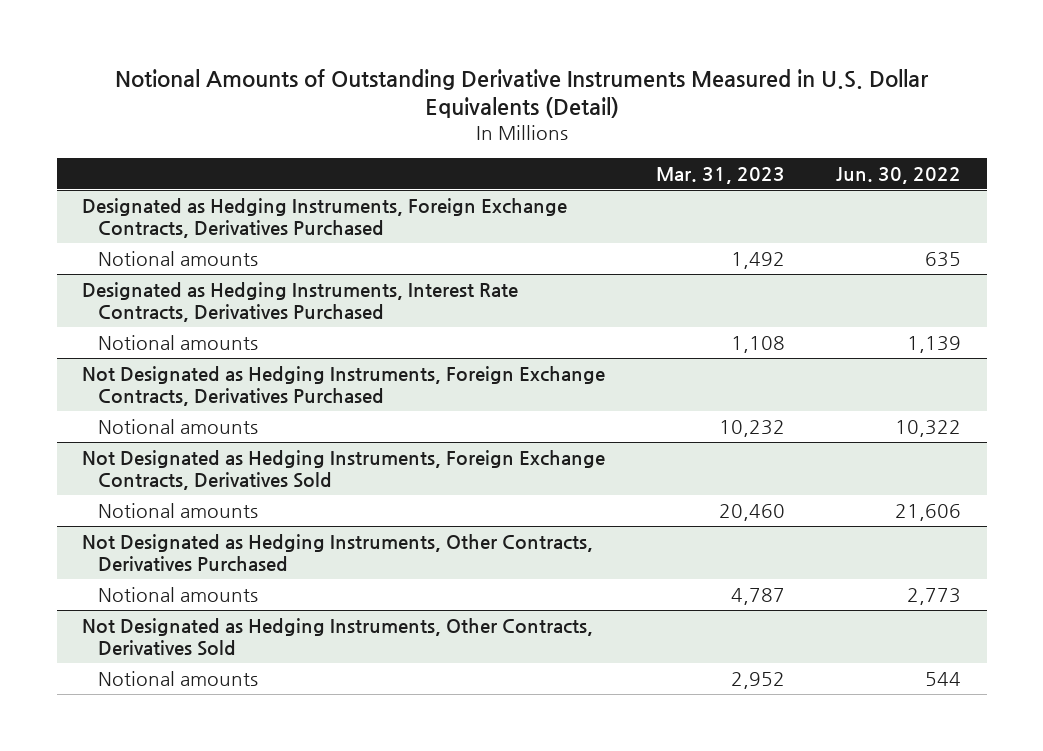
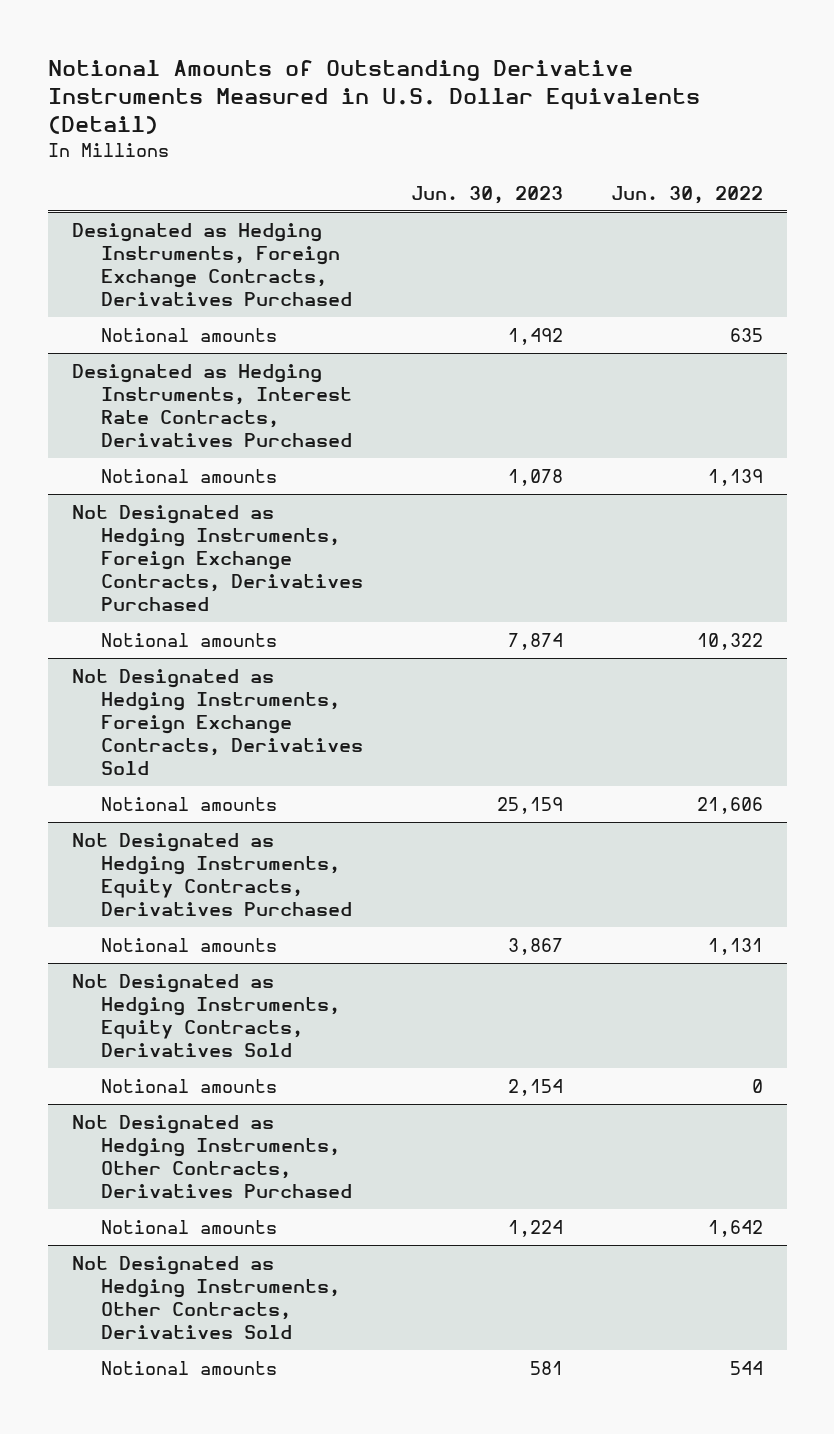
[656,166,786,184] Mar. 31, 2023 -> none
none -> [410,185,563,204] Jun. 30, 2023
none -> [71,832,352,917] Not Designated as Hedging Instruments, Equity Contracts, Derivatives Purchased
none -> [100,937,277,952] Notional amounts
none -> [71,973,340,1058] Not Designated as Hedging Instruments, Equity Contracts, Derivatives Sold
none -> [100,1078,277,1093] Notional amounts
[907,587,962,605] 2,773 -> [707,1219,763,1237] 1,642

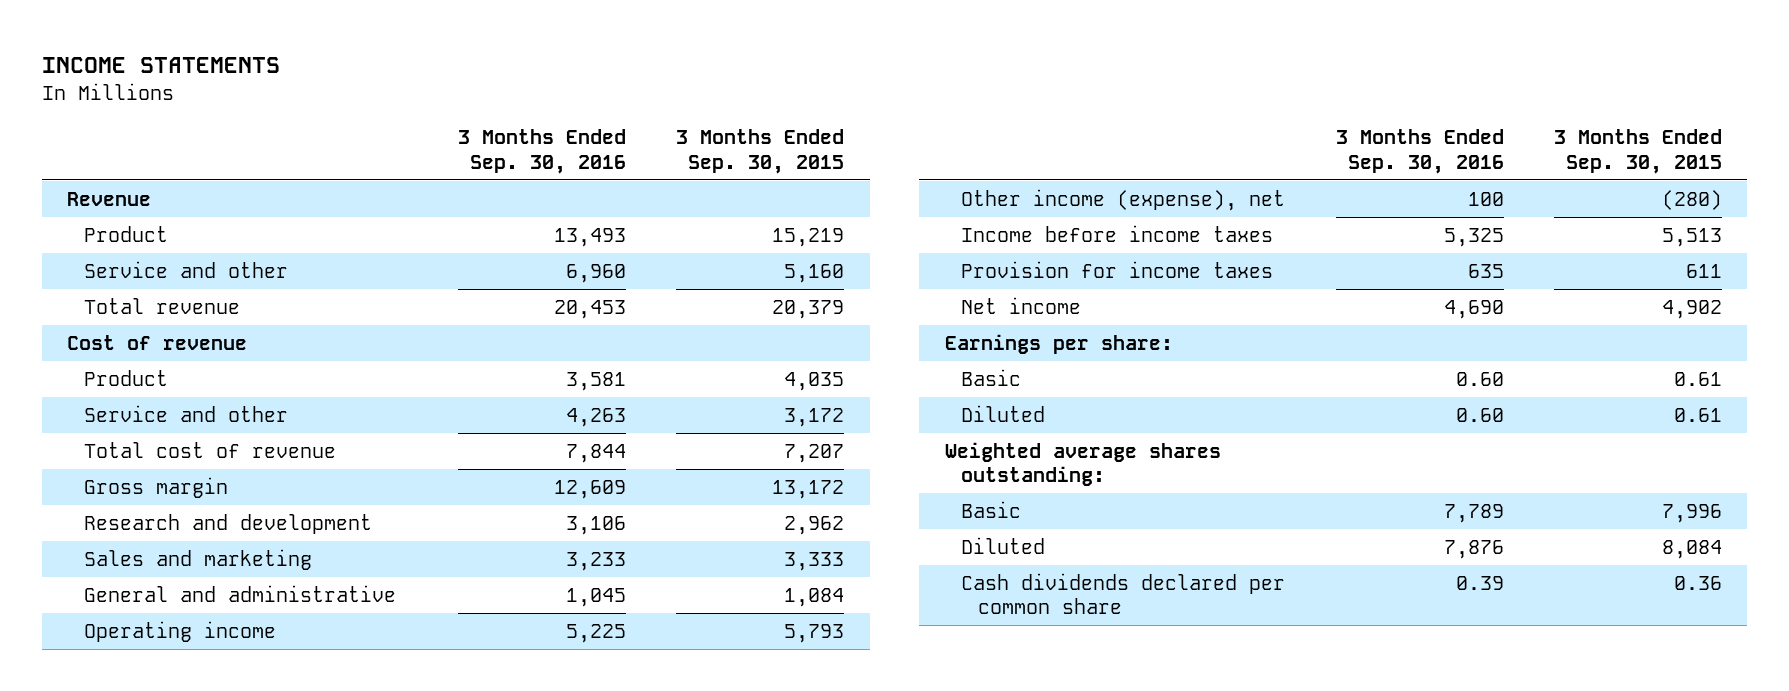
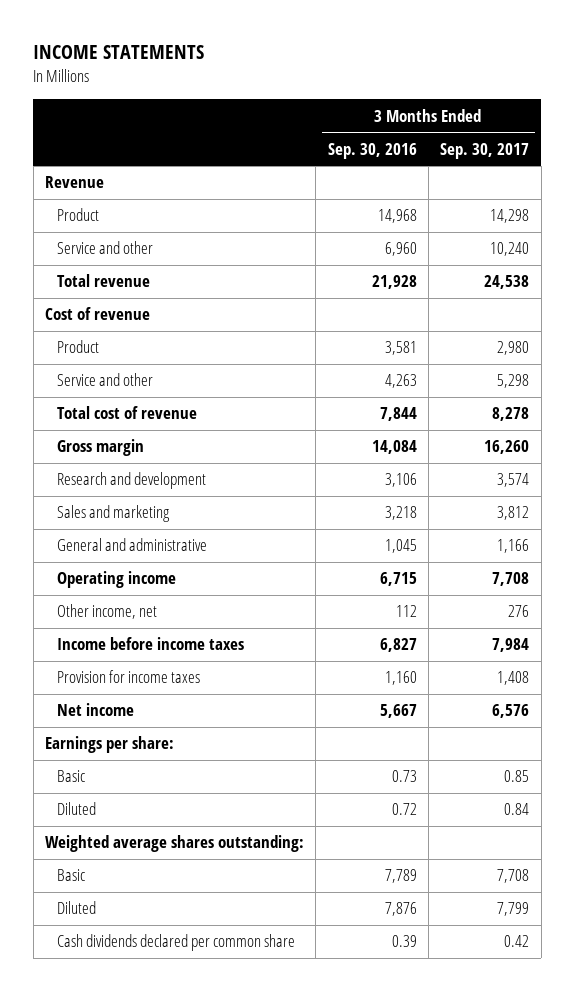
[676,129,845,174] 3 Months Ended Sep. 30, 2015 -> none
none -> [440,142,530,159] Sep. 30, 2017
[554,227,627,247] 13,493 -> [377,209,417,224] 14,968
[554,299,627,319] 20,453 -> [371,275,417,290] 21,928
[554,479,627,499] 12,609 -> [371,440,417,455] 14,084
[566,551,627,571] 3,233 -> [384,506,417,521] 3,218
[566,623,627,643] 5,225 -> [379,572,417,587] 6,715
[961,188,1286,211] Other income (expense), net -> [57,604,158,620] Other income, net
[1467,191,1504,206] 100 -> [395,605,417,618] 112
[1443,227,1504,247] 5,325 -> [379,638,417,653] 6,827
[1467,263,1504,278] 635 -> [384,671,417,686] 1,160
[1443,299,1504,319] 4,690 -> [379,704,417,719] 5,667
[1455,371,1504,386] 0.60 -> [391,770,417,783] 0.73
[1455,407,1504,422] 0.60 -> [391,803,417,816] 0.72

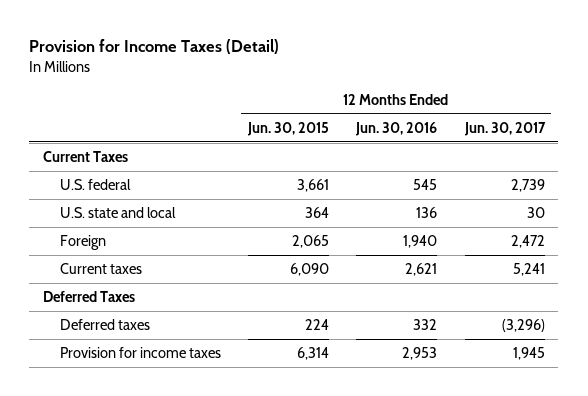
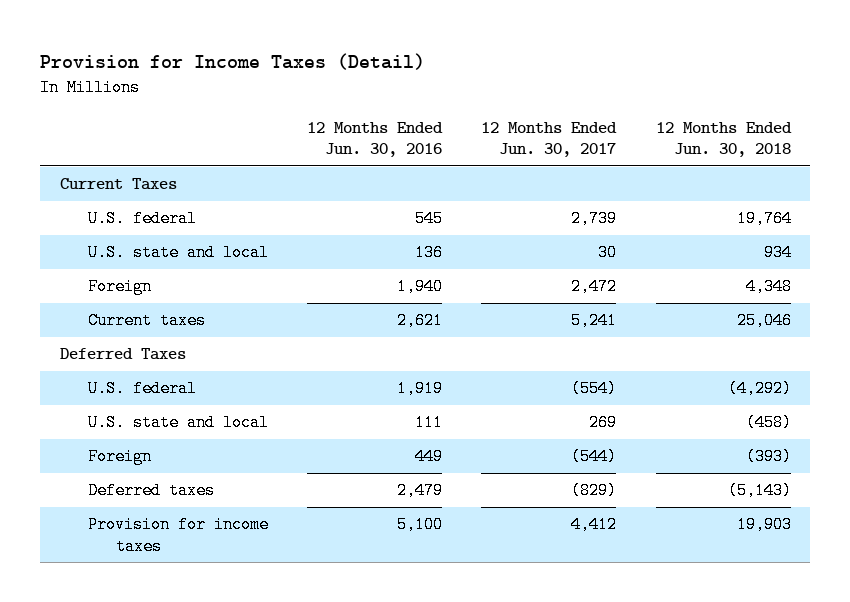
[246,122,329,137] Jun. 30, 2015 -> none
none -> [655,121,792,158] 12 Months Ended Jun. 30, 2018
none -> [87,380,197,398] U.S. federal
none -> [87,414,269,432] U.S. state and local
none -> [87,448,152,466] Foreign
[413,319,438,331] 332 -> [397,482,444,500] 2,479
[501,319,545,333] (3,296) -> [571,482,618,500] (829)
[402,347,438,361] 2,953 -> [397,516,444,534] 5,100
[512,347,545,361] 1,945 -> [571,516,618,534] 4,412

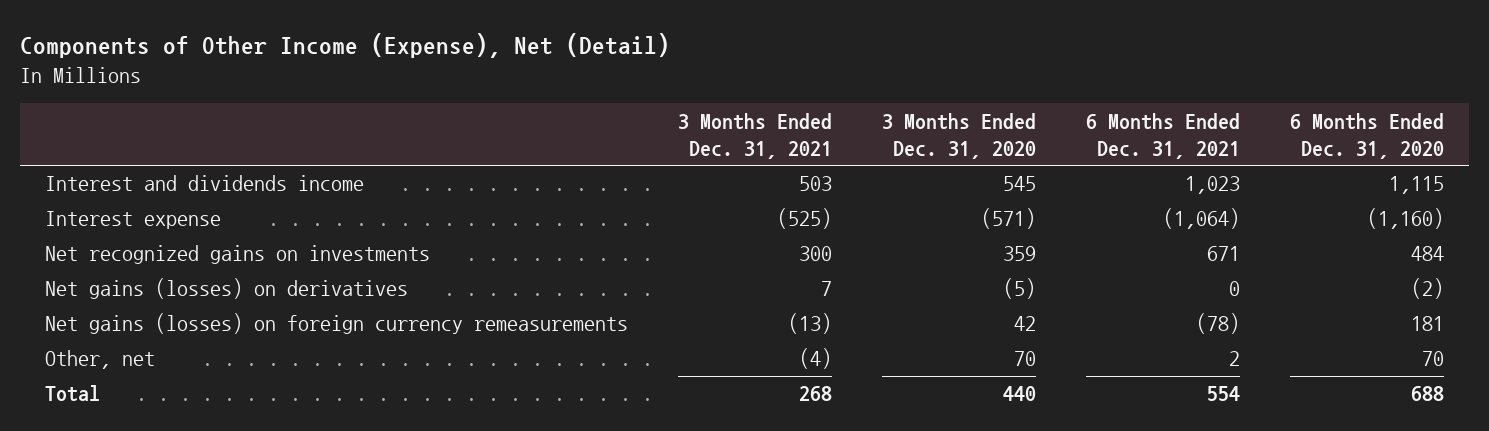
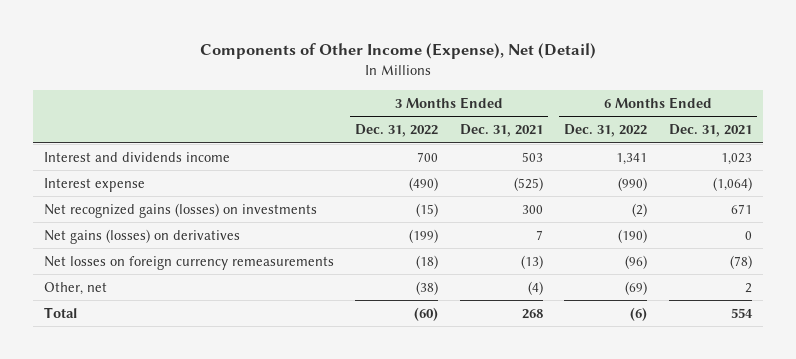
[882,112,1037,159] 3 Months Ended Dec. 31, 2020 -> none
[1289,112,1444,159] 6 Months Ended Dec. 31, 2020 -> none
none -> [355,123,439,137] Dec. 31, 2022
none -> [564,123,648,137] Dec. 31, 2022
[45,245,431,265] Net recognized gains on investments -> [43,202,317,218] Net recognized gains (losses) on investments
[45,313,629,335] Net gains (losses) on foreign currency remeasurements -> [43,255,334,270] Net losses on foreign currency remeasurements

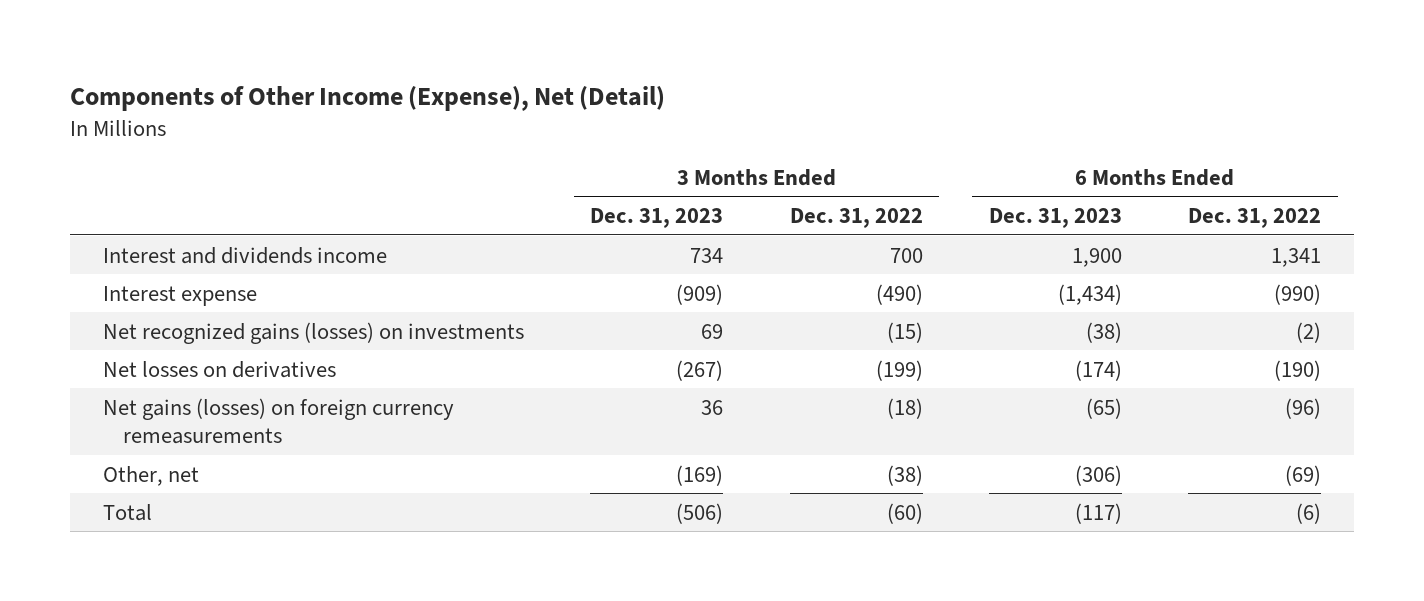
[459,123,543,137] Dec. 31, 2021 -> none
[669,123,753,137] Dec. 31, 2021 -> none
none -> [590,208,724,229] Dec. 31, 2023
none -> [988,208,1122,229] Dec. 31, 2023
[43,228,240,244] Net gains (losses) on derivatives -> [103,360,337,378] Net losses on derivatives
[43,255,334,270] Net losses on foreign currency remeasurements -> [103,397,455,445] Net gains (losses) on foreign currency remeasurements

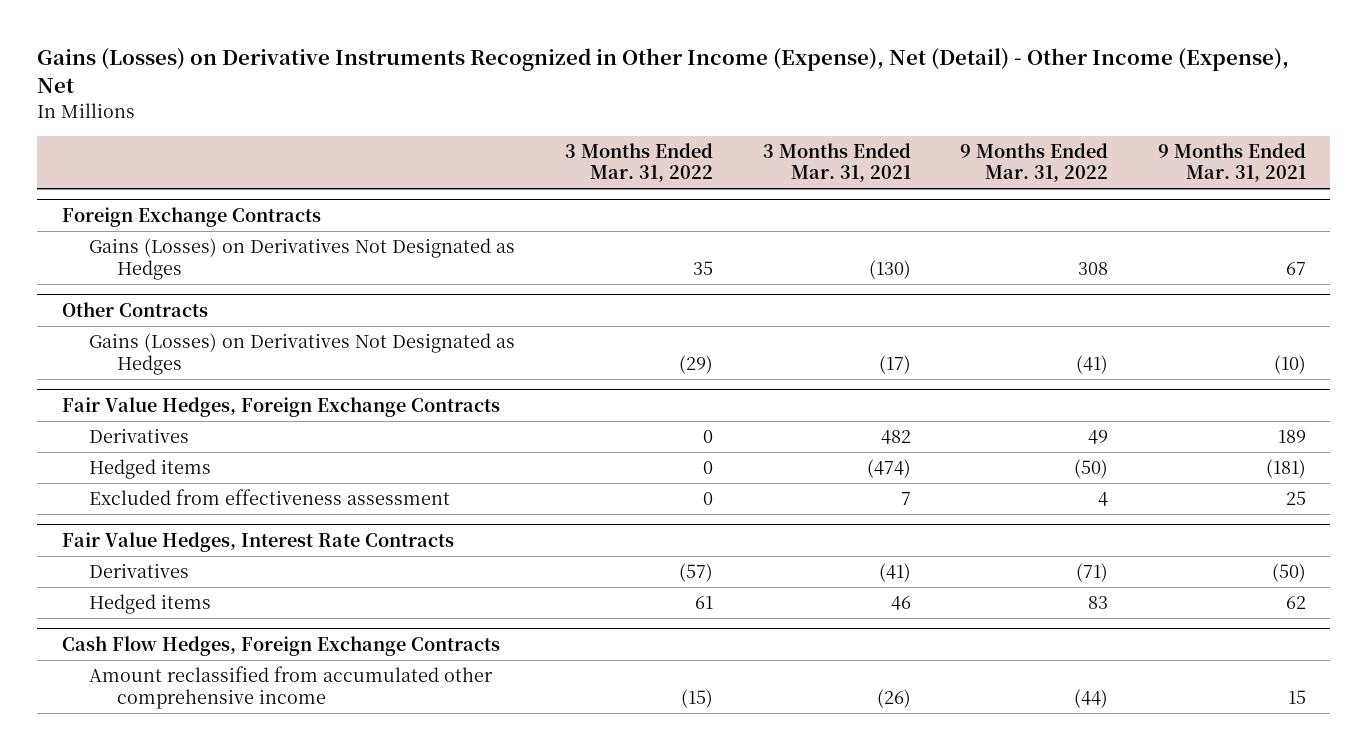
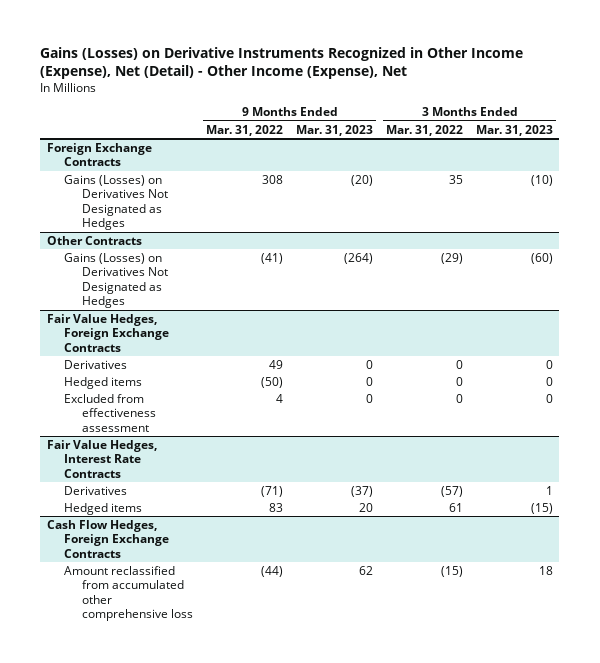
[762,142,911,183] 3 Months Ended Mar. 31, 2021 -> none
[1157,142,1306,183] 9 Months Ended Mar. 31, 2021 -> none
none -> [296,124,374,136] Mar. 31, 2023
none -> [476,124,554,136] Mar. 31, 2023
[89,666,494,709] Amount reclassified from accumulated other comprehensive income -> [64,565,194,622] Amount reclassified from accumulated other comprehensive loss

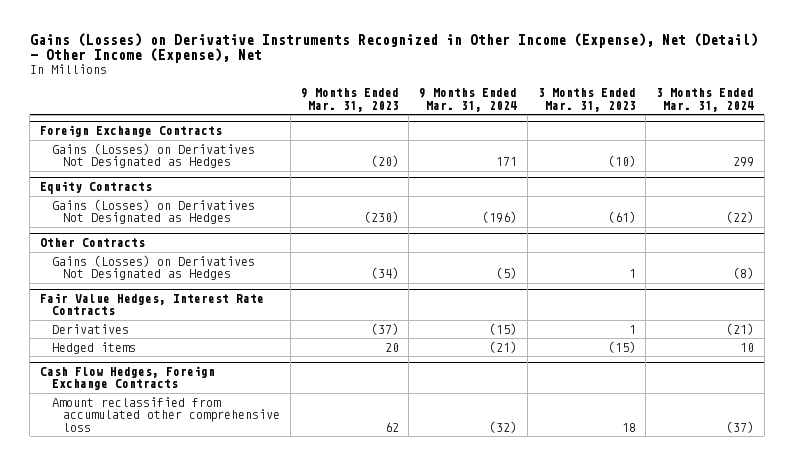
[206,124,284,136] Mar. 31, 2022 -> none
[386,124,464,136] Mar. 31, 2022 -> none
none -> [419,88,518,112] 9 Months Ended Mar. 31, 2024
none -> [656,88,755,112] 3 Months Ended Mar. 31, 2024
none -> [40,180,153,194] Equity Contracts
none -> [51,198,255,225] Gains (Losses) on Derivatives Not Designated as Hedges
[46,313,170,352] Fair Value Hedges, Foreign Exchange Contracts -> none
[64,359,128,369] Derivatives -> none
[64,376,143,389] Hedged items -> none
[64,393,157,432] Excluded from effectiveness assessment -> none
[344,252,374,264] (264) -> [370,267,399,280] (34)
[531,252,554,264] (60) -> [628,269,636,279] 1

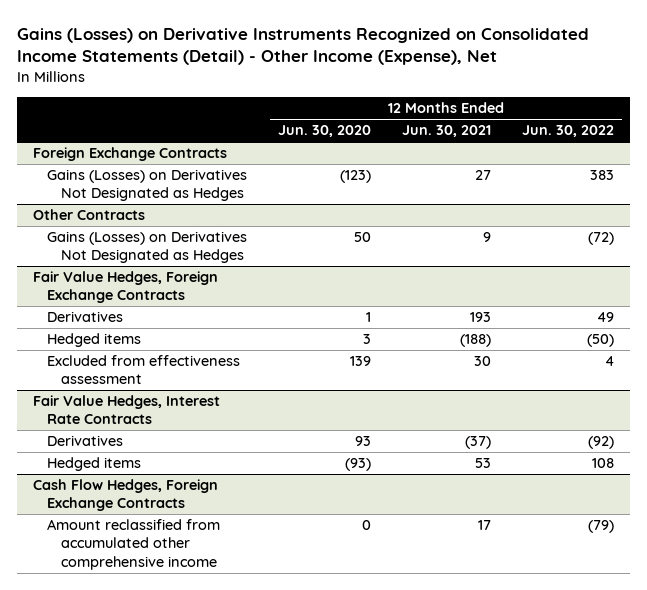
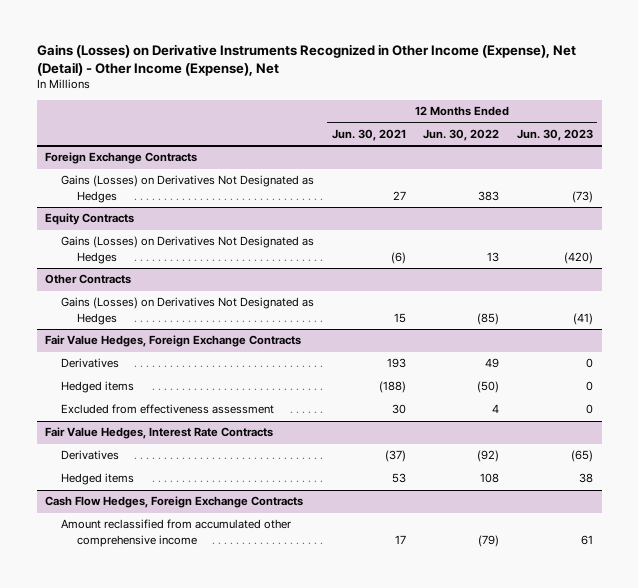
[17,27,590,66] Gains (Losses) on Derivative Instruments Recognized on Consolidated Income Statements (Detail) - Other Income (Expense), Net -> [36,43,576,76] Gains (Losses) on Derivative Instruments Recognized in Other Income (Expense), Net (Detail) - Other Income (Expense), Net
[278,125,372,138] Jun. 30, 2020 -> none
none -> [516,129,593,142] Jun. 30, 2023
none -> [45,213,135,226] Equity Contracts
none -> [61,236,315,264] Gains (Losses) on Derivatives Not Designated as Hedges
[483,232,492,243] 9 -> [393,312,406,323] 15
[588,232,615,246] (72) -> [477,312,500,325] (85)

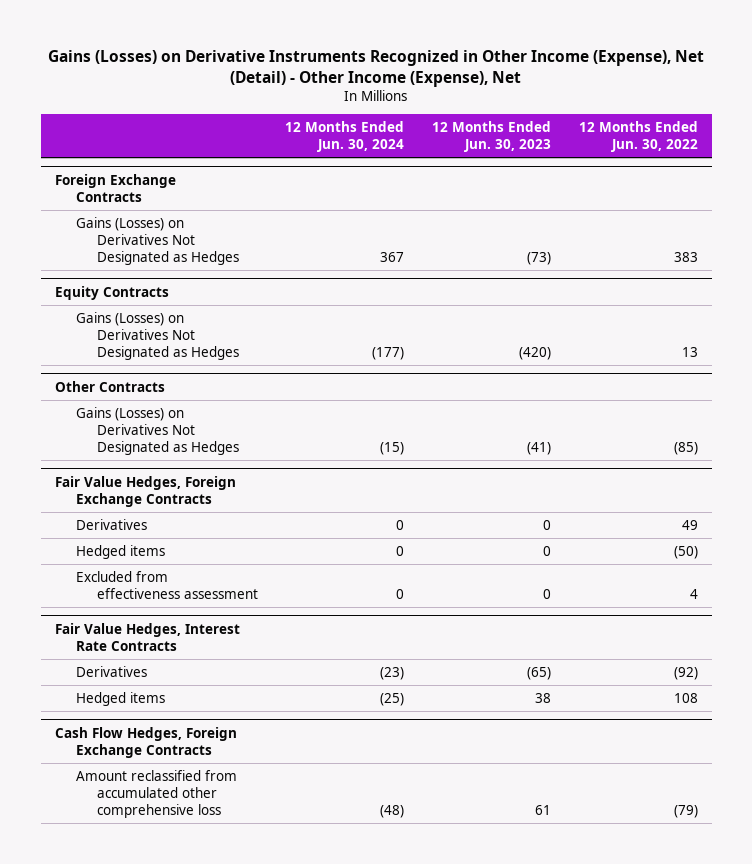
[331,129,406,142] Jun. 30, 2021 -> none
none -> [285,121,405,153] 12 Months Ended Jun. 30, 2024
[61,519,292,547] Amount reclassified from accumulated other comprehensive income -> [75,769,237,819] Amount reclassified from accumulated other comprehensive loss

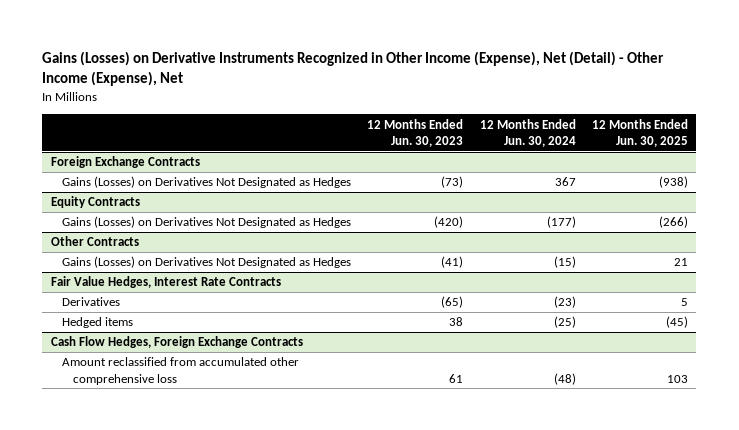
[578,121,698,153] 12 Months Ended Jun. 30, 2022 -> none
none -> [591,118,688,148] 12 Months Ended Jun. 30, 2025
[54,475,236,507] Fair Value Hedges, Foreign Exchange Contracts -> none
[75,518,147,530] Derivatives -> none
[75,544,165,559] Hedged items -> none
[75,570,258,600] Excluded from effectiveness assessment -> none

